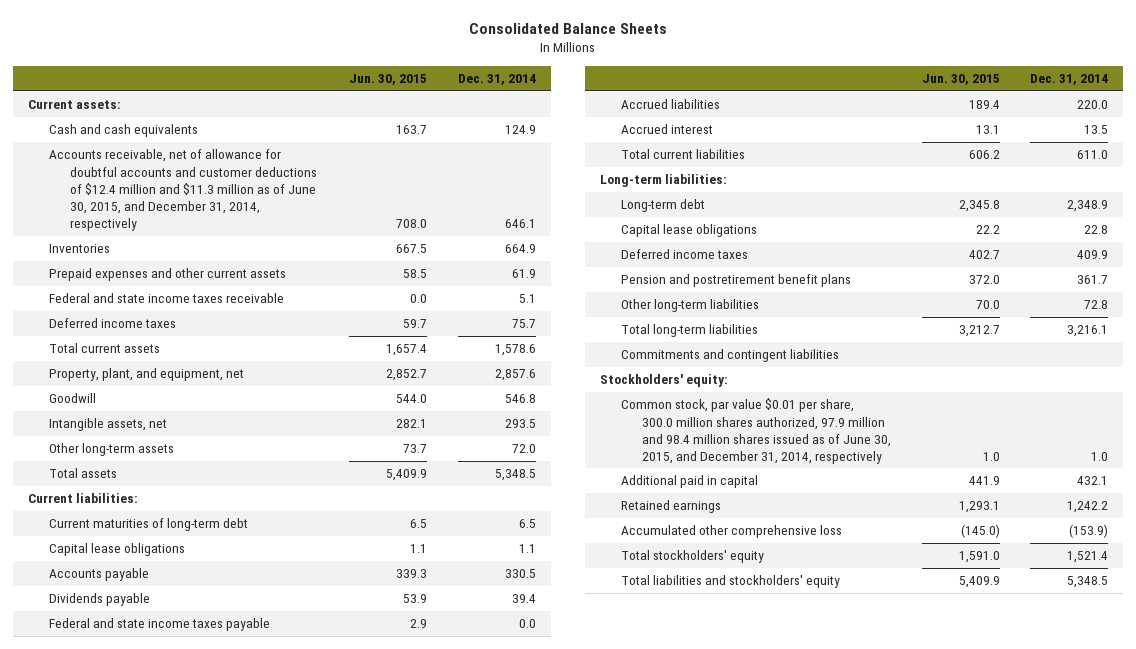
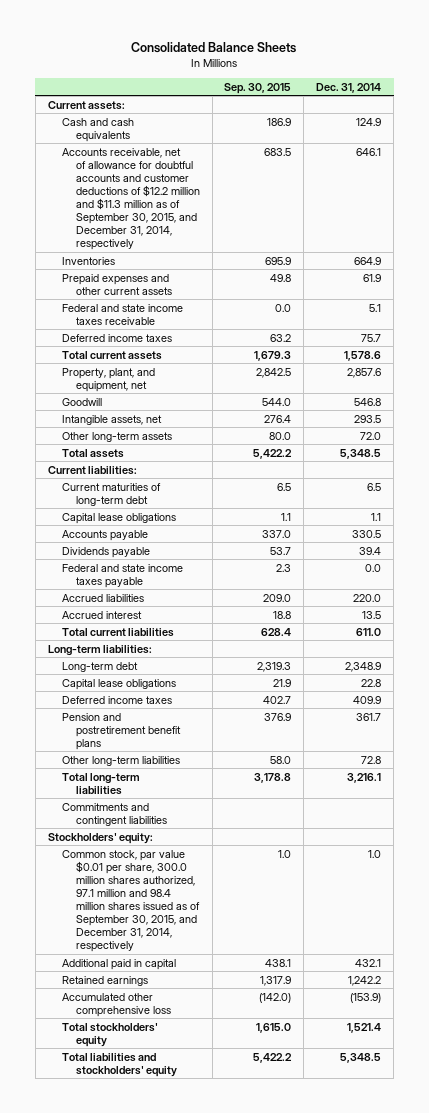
[349,74,428,86] Jun. 30, 2015 -> none
none -> [224,82,292,94] Sep. 30, 2015
[48,149,318,231] Accounts receivable, net of allowance for doubtful accounts and customer deductions of $12.4 million and $11.3 million as of June 30, 2015, and December 31, 2014, respectively -> [61,147,200,251] Accounts receivable, net of allowance for doubtful accounts and customer deductions of $12.2 million and $11.3 million as of September 30, 2015, and December 31, 2014, respectively
[621,398,892,464] Common stock, par value $0.01 per share, 300.0 million shares authorized, 97.9 million and 98.4 million shares issued as of June 30, 2015, and December 31, 2014, respectively -> [61,849,200,953] Common stock, par value $0.01 per share, 300.0 million shares authorized, 97.1 million and 98.4 million shares issued as of September 30, 2015, and December 31, 2014, respectively

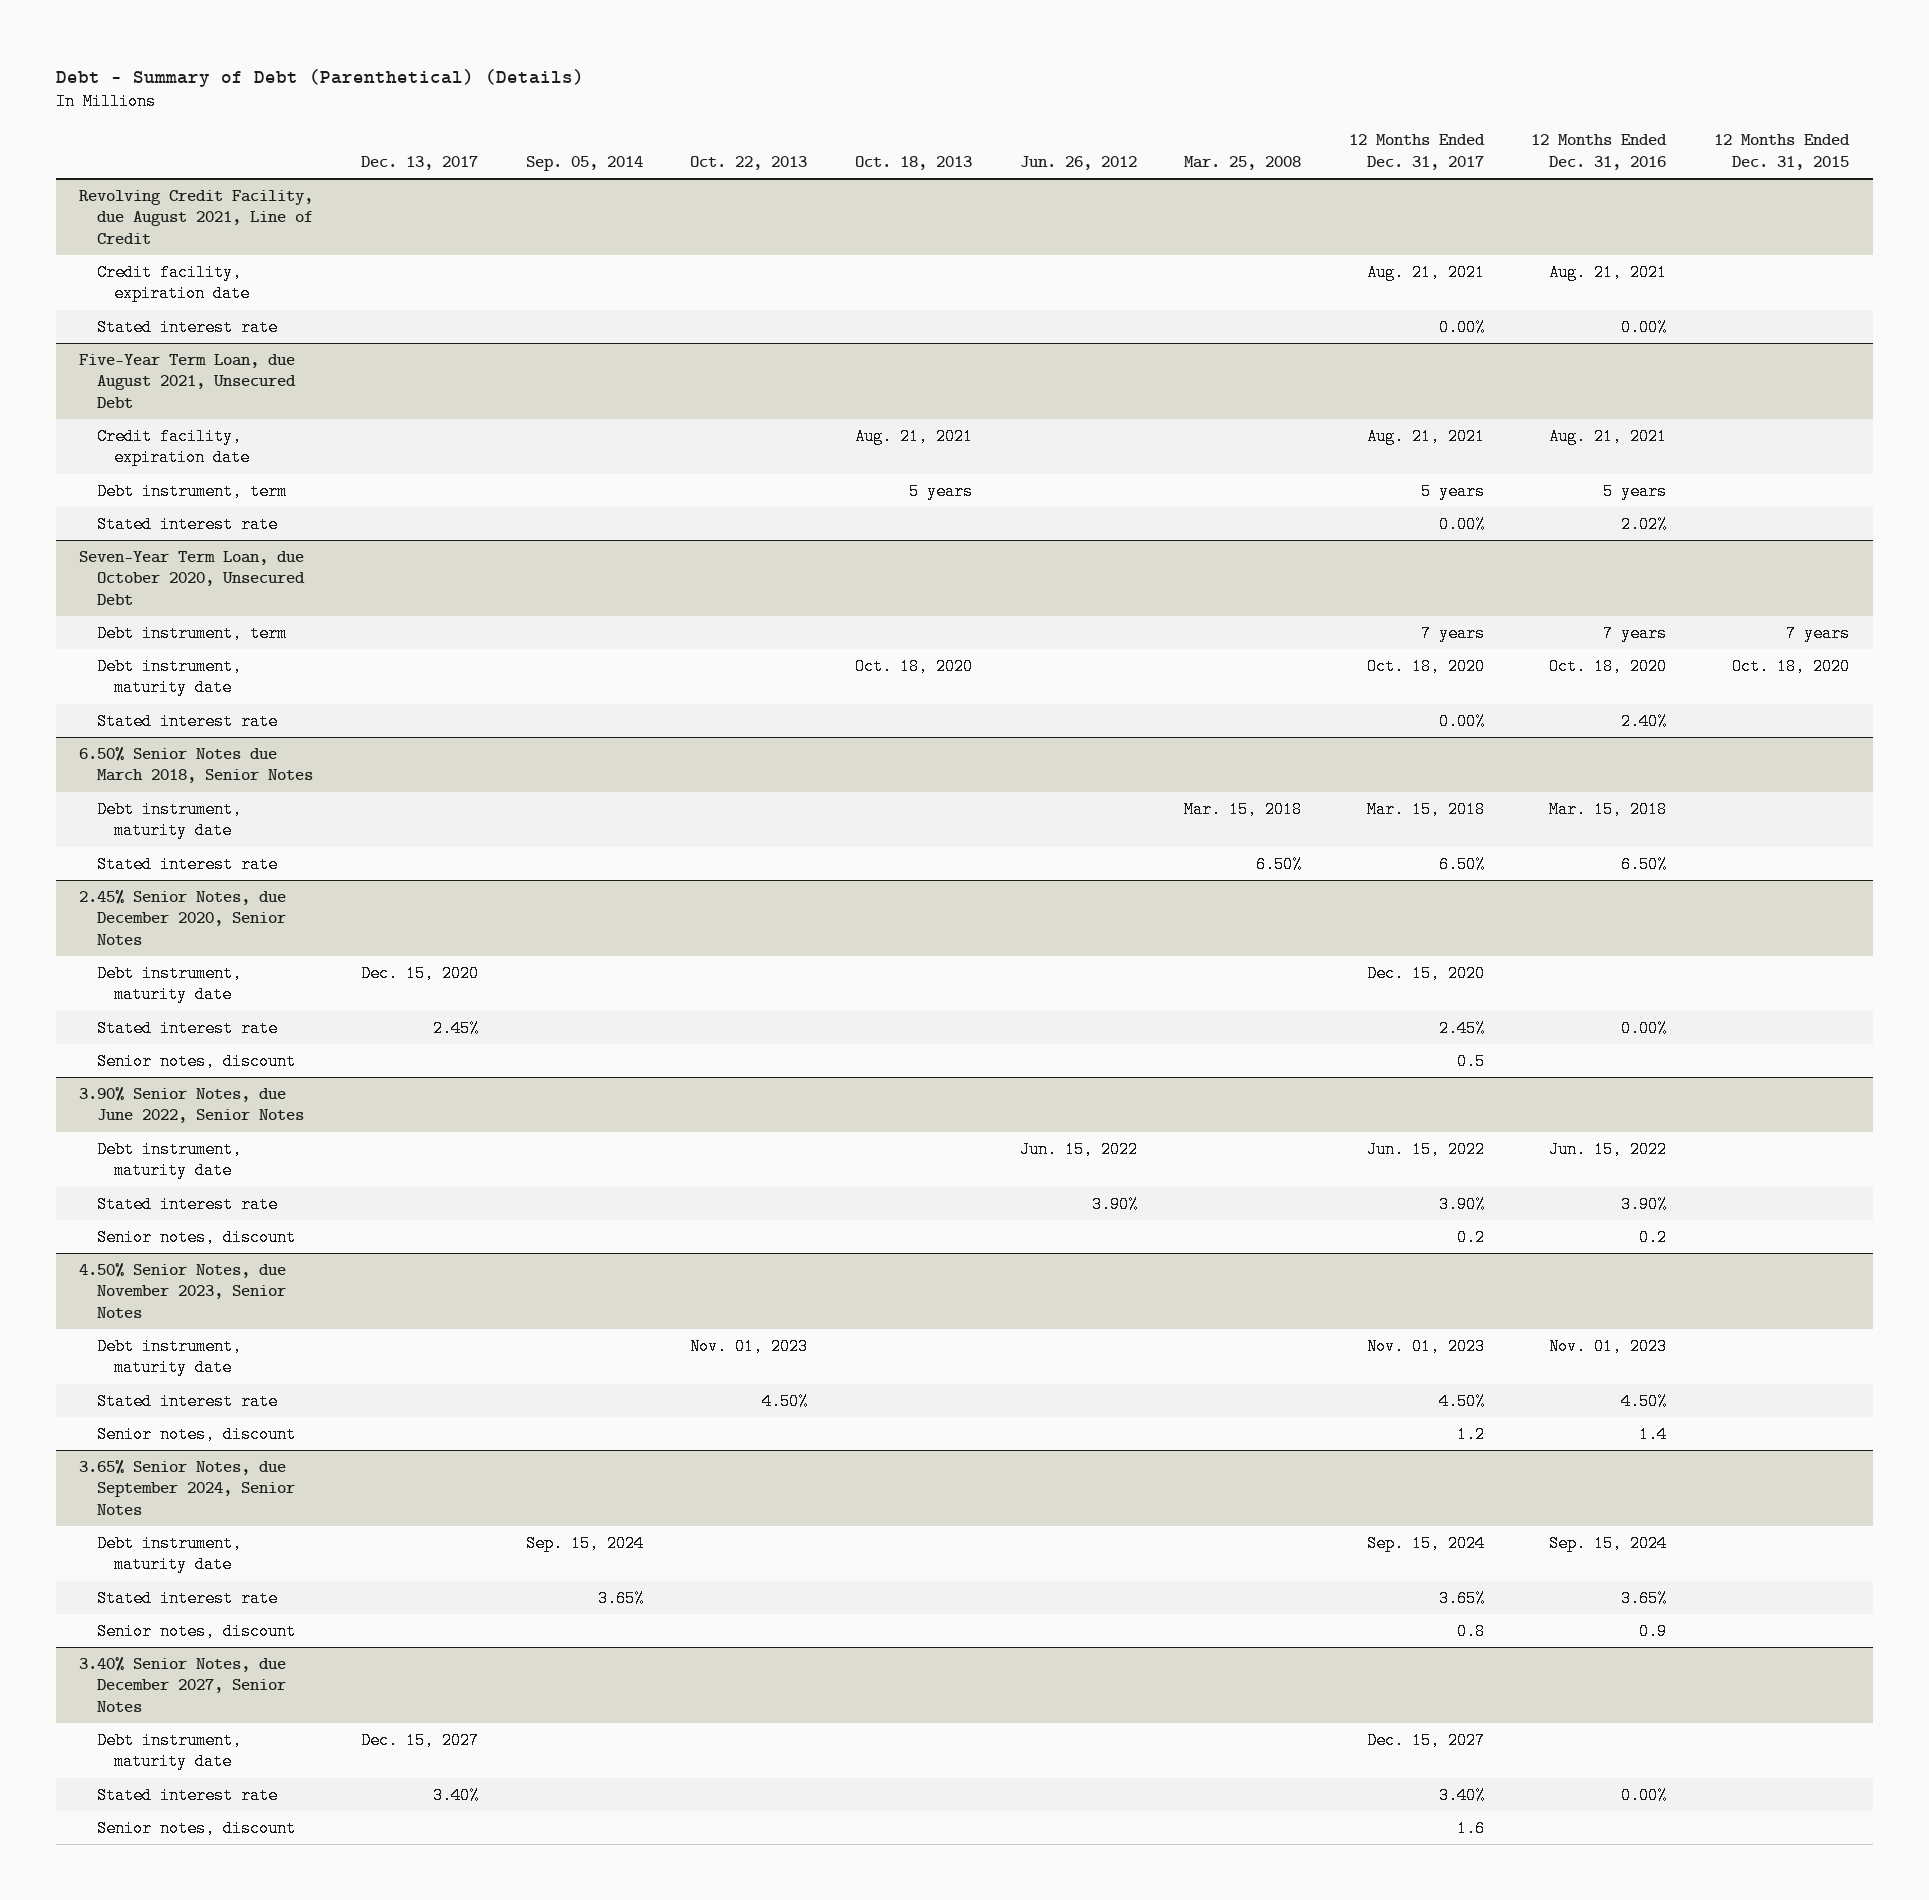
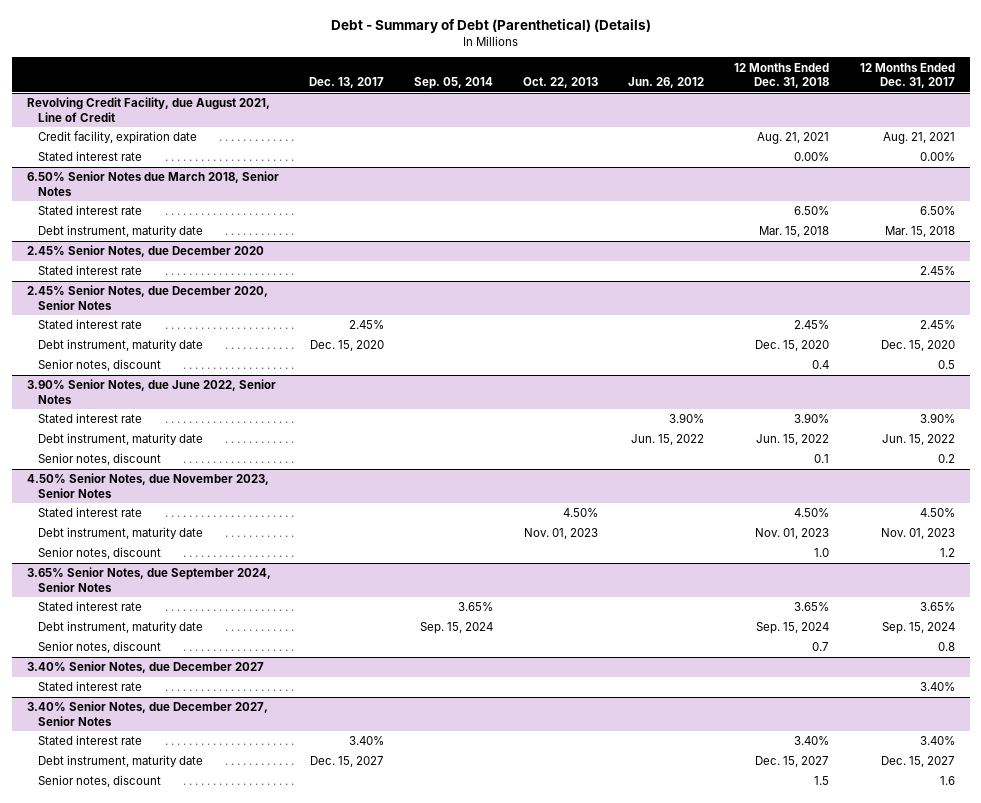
[854,156,972,171] Oct. 18, 2013 -> none
[1184,156,1302,171] Mar. 25, 2008 -> none
[1531,134,1668,171] 12 Months Ended Dec. 31, 2016 -> none
[1714,134,1851,171] 12 Months Ended Dec. 31, 2015 -> none
none -> [734,62,830,88] 12 Months Ended Dec. 31, 2018
[79,353,296,409] Five-Year Term Loan, due August 2021, Unsecured Debt -> none
[96,427,250,467] Credit facility, expiration date -> none
[96,482,287,500] Debt instrument, term -> none
[96,515,278,533] Stated interest rate -> none
[79,550,305,606] Seven-Year Term Loan, due October 2020, Unsecured Debt -> none
[96,624,287,642] Debt instrument, term -> none
[96,657,242,697] Debt instrument, maturity date -> none
[96,712,278,730] Stated interest rate -> none
[96,800,242,840] Debt instrument, maturity date -> [37,225,203,238] Debt instrument, maturity date
none -> [26,245,264,258] 2.45% Senior Notes, due December 2020
none -> [37,265,142,276] Stated interest rate
[96,964,242,1004] Debt instrument, maturity date -> [37,339,203,352] Debt instrument, maturity date
[96,1140,242,1180] Debt instrument, maturity date -> [37,433,203,446] Debt instrument, maturity date
[96,1337,242,1377] Debt instrument, maturity date -> [37,527,203,540] Debt instrument, maturity date
[96,1534,242,1574] Debt instrument, maturity date -> [37,621,203,634] Debt instrument, maturity date
none -> [26,661,264,674] 3.40% Senior Notes, due December 2027
none -> [37,681,142,692] Stated interest rate
[96,1731,242,1771] Debt instrument, maturity date -> [37,755,203,768] Debt instrument, maturity date

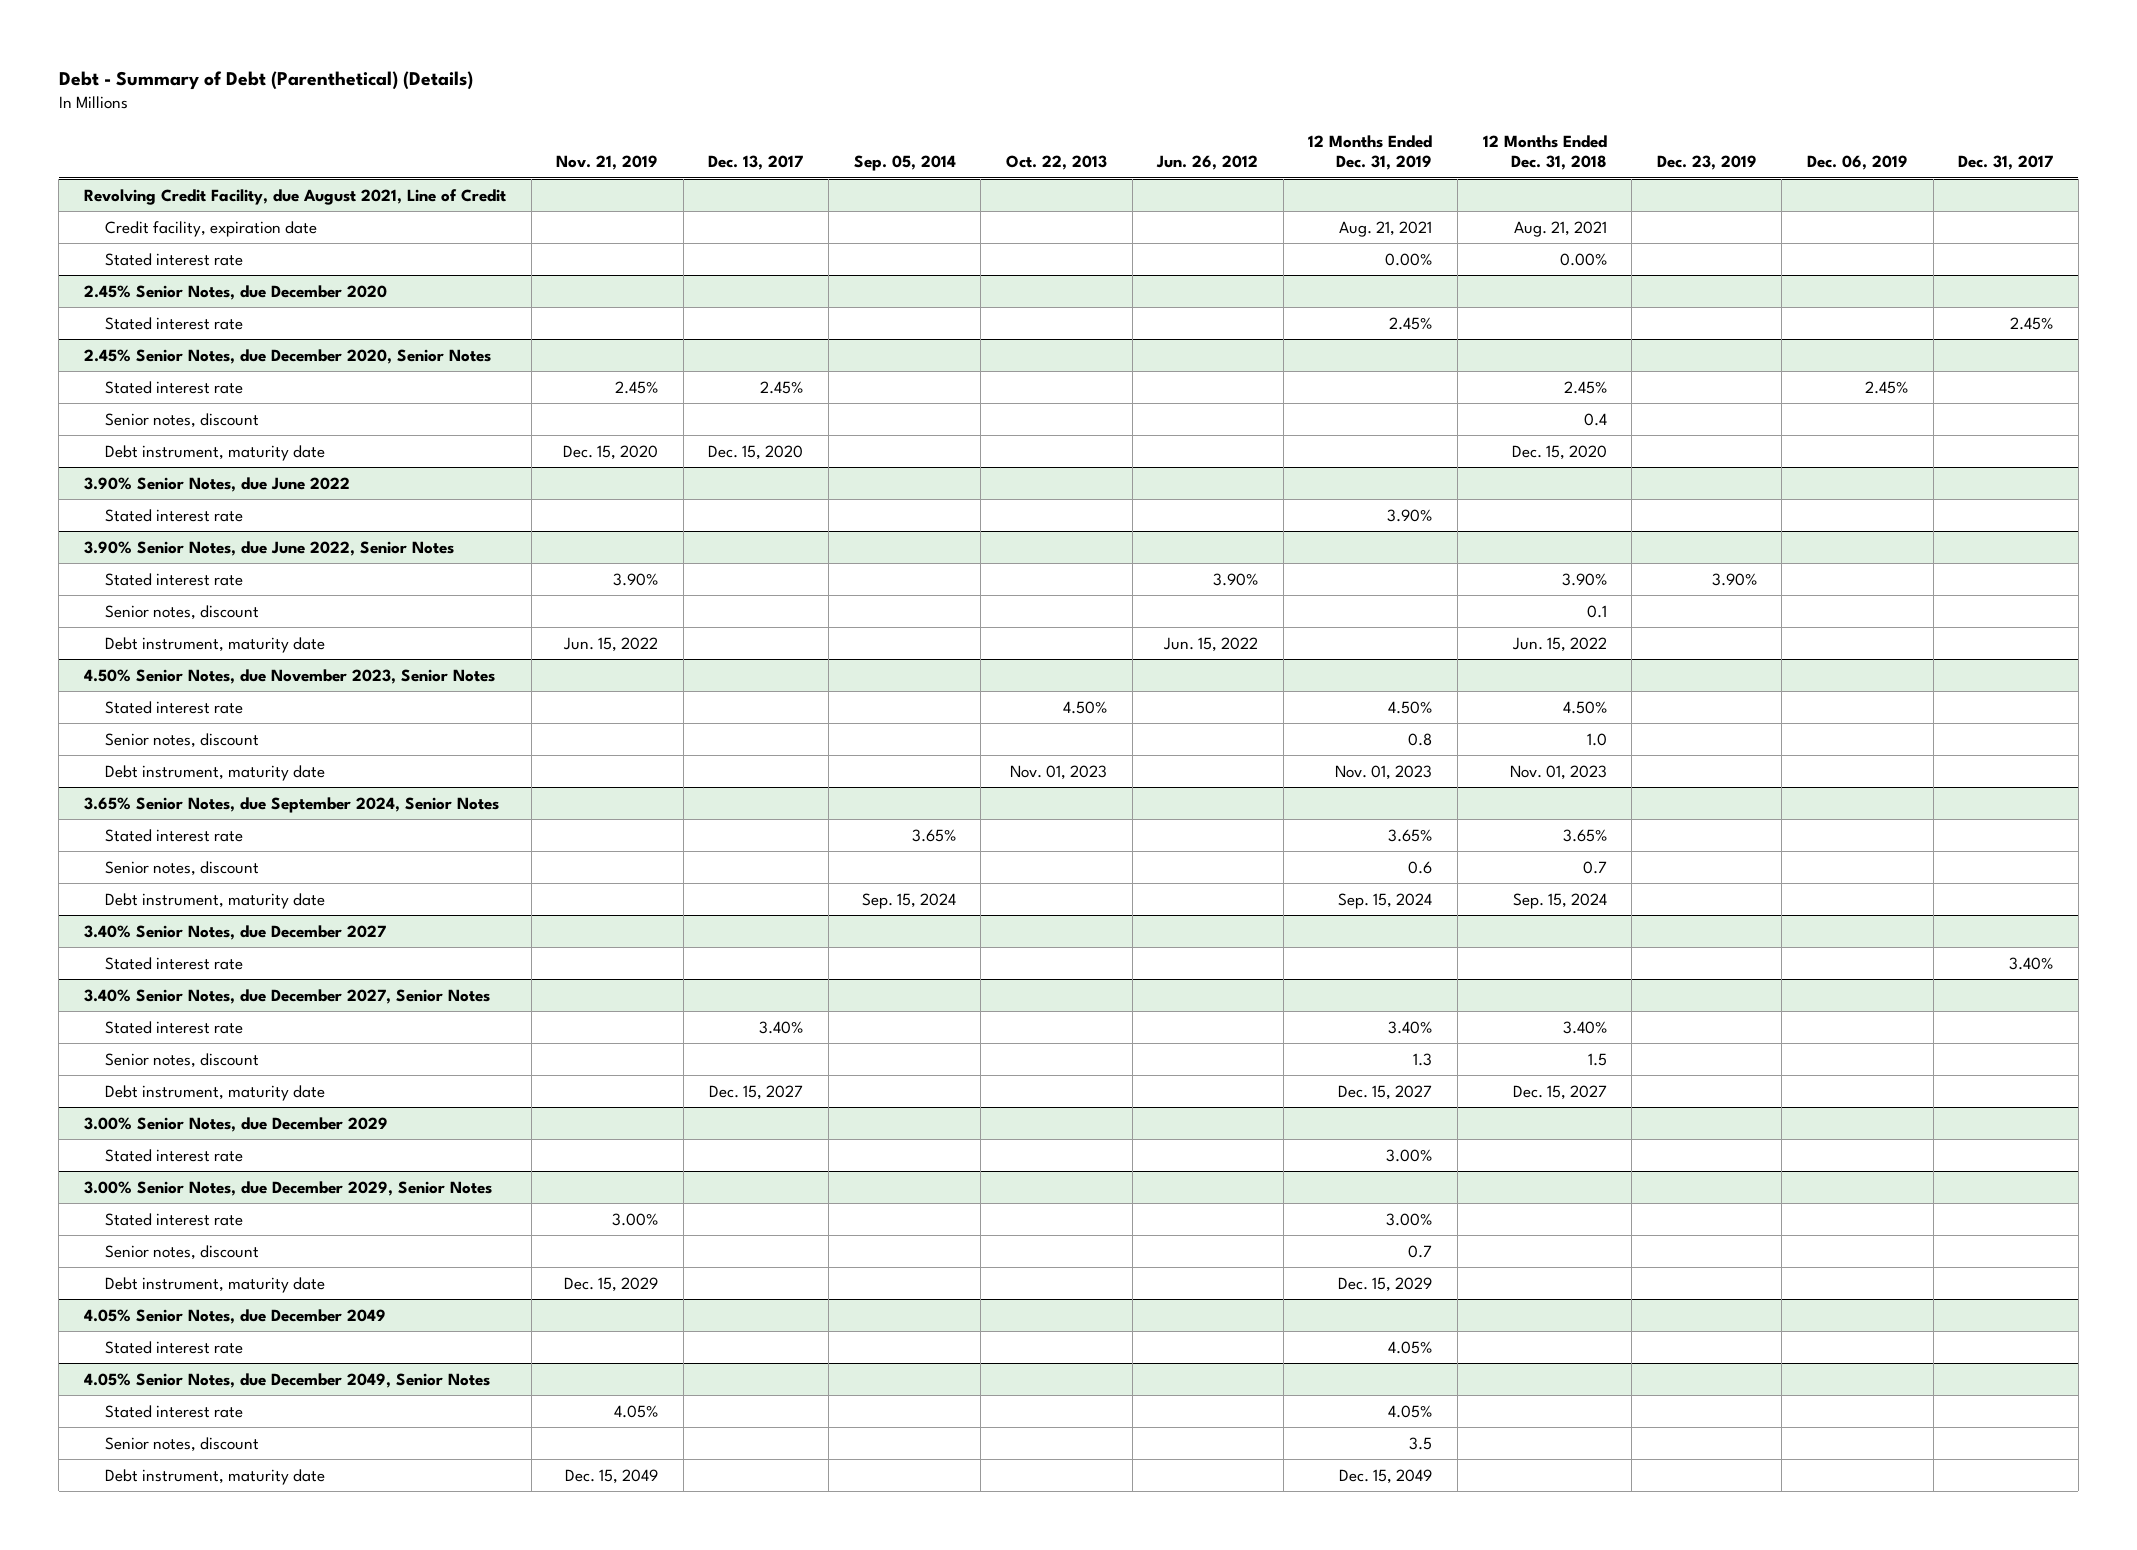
[859,62,955,88] 12 Months Ended Dec. 31, 2017 -> none
none -> [556,154,659,170] Nov. 21, 2019
none -> [1308,134,1433,170] 12 Months Ended Dec. 31, 2019
none -> [1656,154,1757,170] Dec. 23, 2019
none -> [1807,154,1909,170] Dec. 06, 2019
none -> [1958,154,2054,170] Dec. 31, 2017
[26,171,279,196] 6.50% Senior Notes due March 2018, Senior Notes -> none
[37,205,142,216] Stated interest rate -> none
[37,225,203,238] Debt instrument, maturity date -> none
[37,339,203,352] Debt instrument, maturity date -> [104,444,325,461] Debt instrument, maturity date
none -> [84,476,351,492] 3.90% Senior Notes, due June 2022
none -> [104,508,243,522] Stated interest rate
[37,433,203,446] Debt instrument, maturity date -> [104,636,325,653] Debt instrument, maturity date
[37,527,203,540] Debt instrument, maturity date -> [104,764,325,781] Debt instrument, maturity date
[37,621,203,634] Debt instrument, maturity date -> [104,892,325,909] Debt instrument, maturity date
[37,755,203,768] Debt instrument, maturity date -> [104,1084,325,1101] Debt instrument, maturity date
none -> [84,1116,389,1132] 3.00% Senior Notes, due December 2029
none -> [104,1148,243,1162] Stated interest rate
none -> [84,1180,493,1196] 3.00% Senior Notes, due December 2029, Senior Notes
none -> [104,1212,243,1226] Stated interest rate
none -> [104,1244,259,1260] Senior notes, discount
none -> [104,1276,325,1293] Debt instrument, maturity date
none -> [84,1308,387,1324] 4.05% Senior Notes, due December 2049
none -> [104,1340,243,1354] Stated interest rate
none -> [84,1372,491,1388] 4.05% Senior Notes, due December 2049, Senior Notes
none -> [104,1404,243,1418] Stated interest rate
none -> [104,1436,259,1452] Senior notes, discount
none -> [104,1468,325,1485] Debt instrument, maturity date

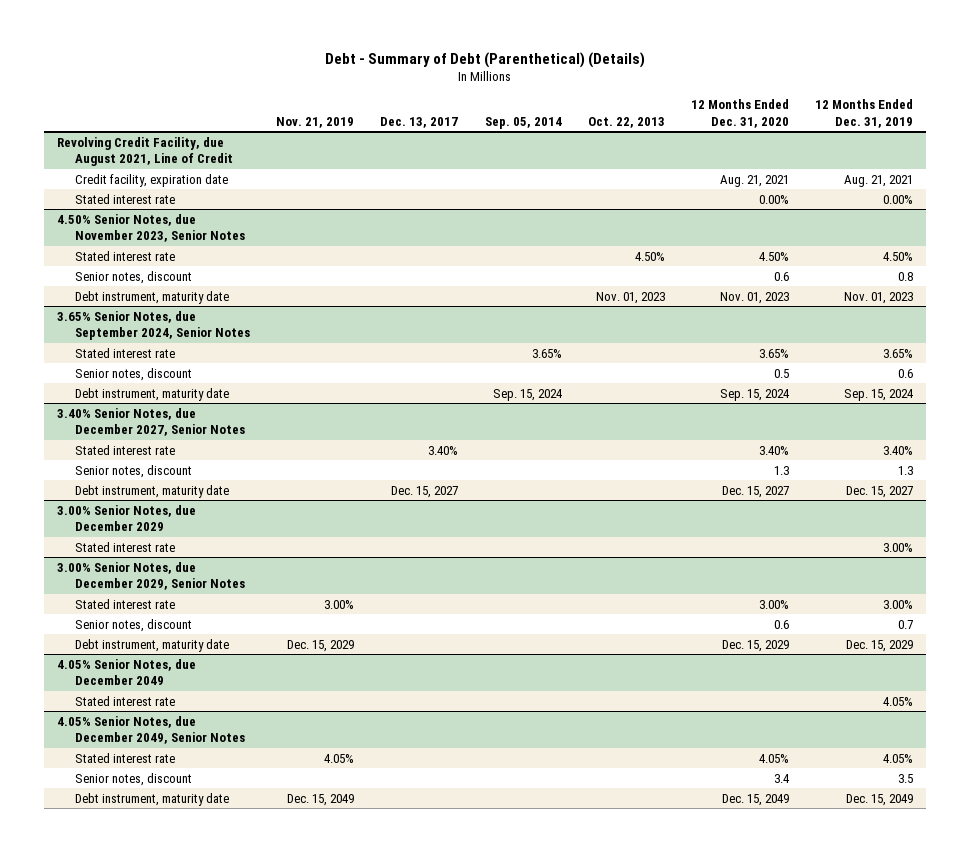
[1156,154,1259,170] Jun. 26, 2012 -> none
[1482,134,1607,170] 12 Months Ended Dec. 31, 2018 -> none
[1656,154,1757,170] Dec. 23, 2019 -> none
[1807,154,1909,170] Dec. 06, 2019 -> none
[1958,154,2054,170] Dec. 31, 2017 -> none
none -> [690,98,789,128] 12 Months Ended Dec. 31, 2020
[84,284,388,300] 2.45% Senior Notes, due December 2020 -> none
[104,316,243,330] Stated interest rate -> none
[84,348,492,364] 2.45% Senior Notes, due December 2020, Senior Notes -> none
[104,380,243,394] Stated interest rate -> none
[104,412,259,428] Senior notes, discount -> none
[104,444,325,461] Debt instrument, maturity date -> none
[84,476,351,492] 3.90% Senior Notes, due June 2022 -> none
[104,508,243,522] Stated interest rate -> none
[84,540,455,556] 3.90% Senior Notes, due June 2022, Senior Notes -> none
[104,572,243,586] Stated interest rate -> none
[104,604,259,620] Senior notes, discount -> none
[104,636,325,653] Debt instrument, maturity date -> none
[84,924,387,940] 3.40% Senior Notes, due December 2027 -> none
[104,956,243,970] Stated interest rate -> none

